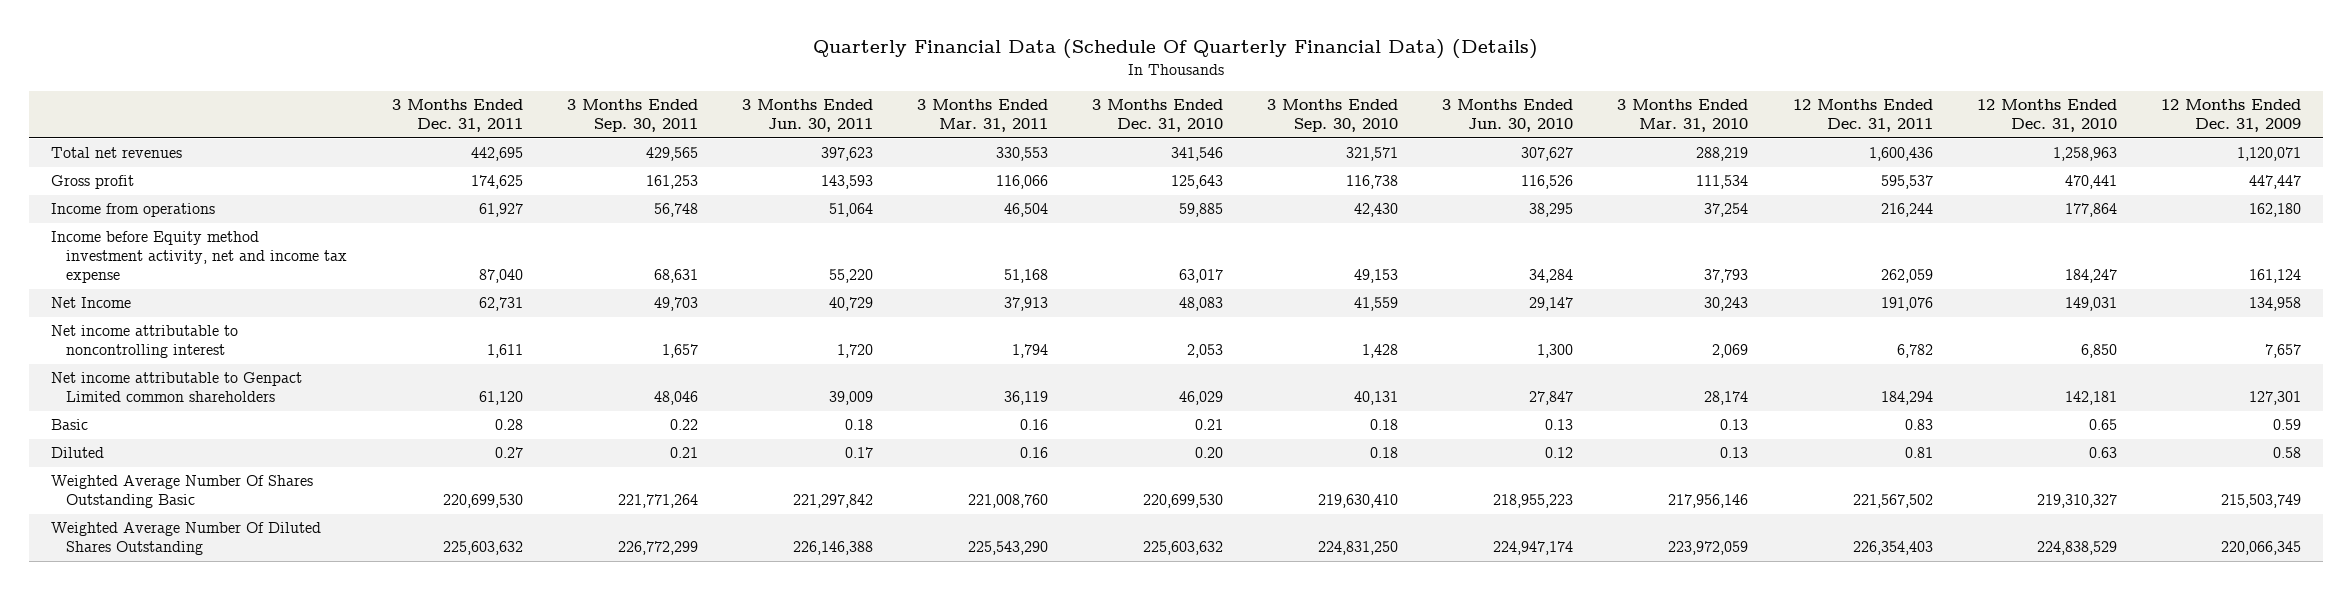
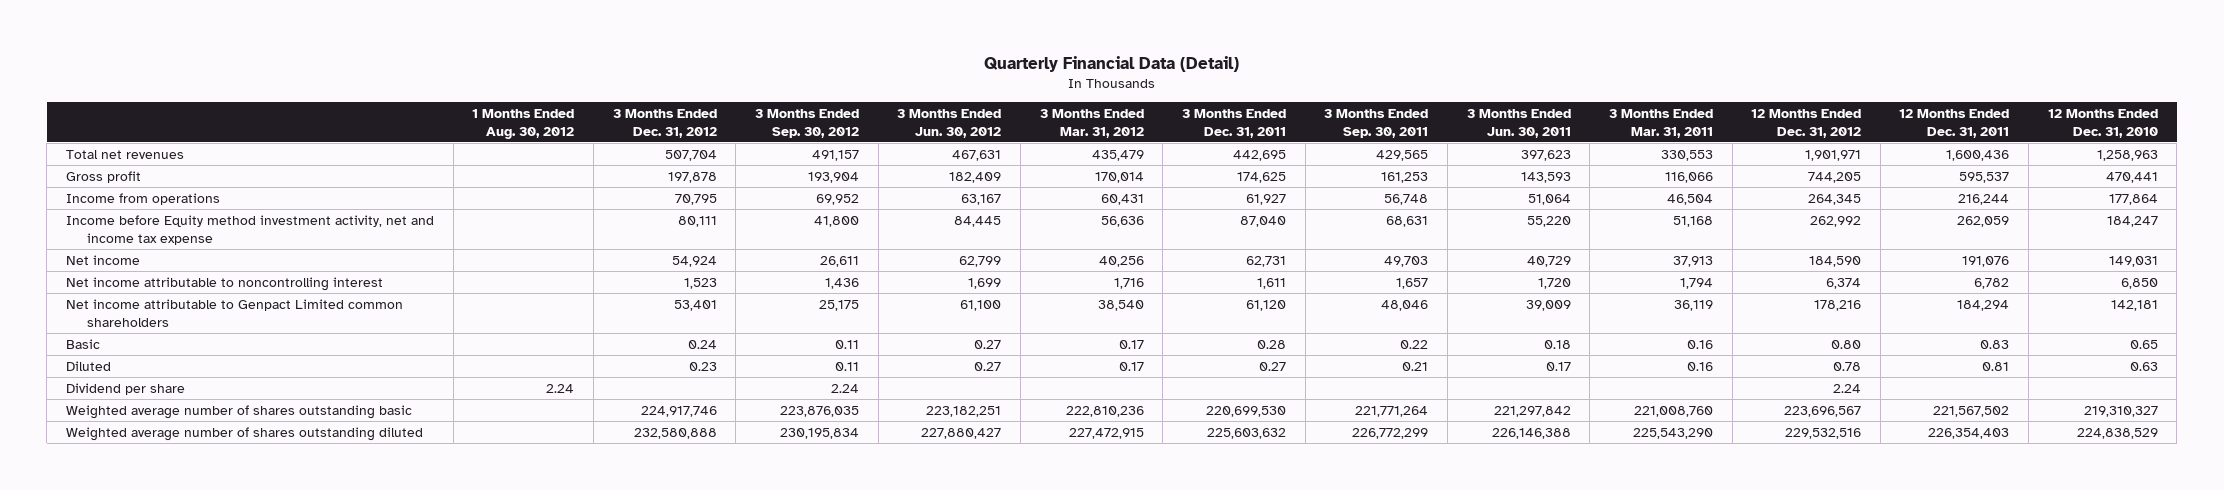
[812,39,1538,60] Quarterly Financial Data (Schedule Of Quarterly Financial Data) (Details) -> [983,55,1239,72] Quarterly Financial Data (Detail)
[1092,99,1224,133] 3 Months Ended Dec. 31, 2010 -> none
[1267,99,1399,133] 3 Months Ended Sep. 30, 2010 -> none
[1442,99,1574,133] 3 Months Ended Jun. 30, 2010 -> none
[1617,99,1749,133] 3 Months Ended Mar. 31, 2010 -> none
[2160,99,2301,133] 12 Months Ended Dec. 31, 2009 -> none
none -> [472,108,575,139] 1 Months Ended Aug. 30, 2012
none -> [612,108,717,138] 3 Months Ended Dec. 31, 2012
none -> [755,108,860,138] 3 Months Ended Sep. 30, 2012
none -> [897,108,1002,138] 3 Months Ended Jun. 30, 2012
none -> [1039,108,1144,138] 3 Months Ended Mar. 31, 2012
none -> [1751,108,1862,138] 12 Months Ended Dec. 31, 2012
[50,297,131,309] Net Income -> [66,254,141,265] Net income
none -> [66,382,186,395] Dividend per share
[50,475,313,509] Weighted Average Number Of Shares Outstanding Basic -> [66,404,413,419] Weighted average number of shares outstanding basic
[50,522,321,556] Weighted Average Number Of Diluted Shares Outstanding -> [66,426,424,441] Weighted average number of shares outstanding diluted

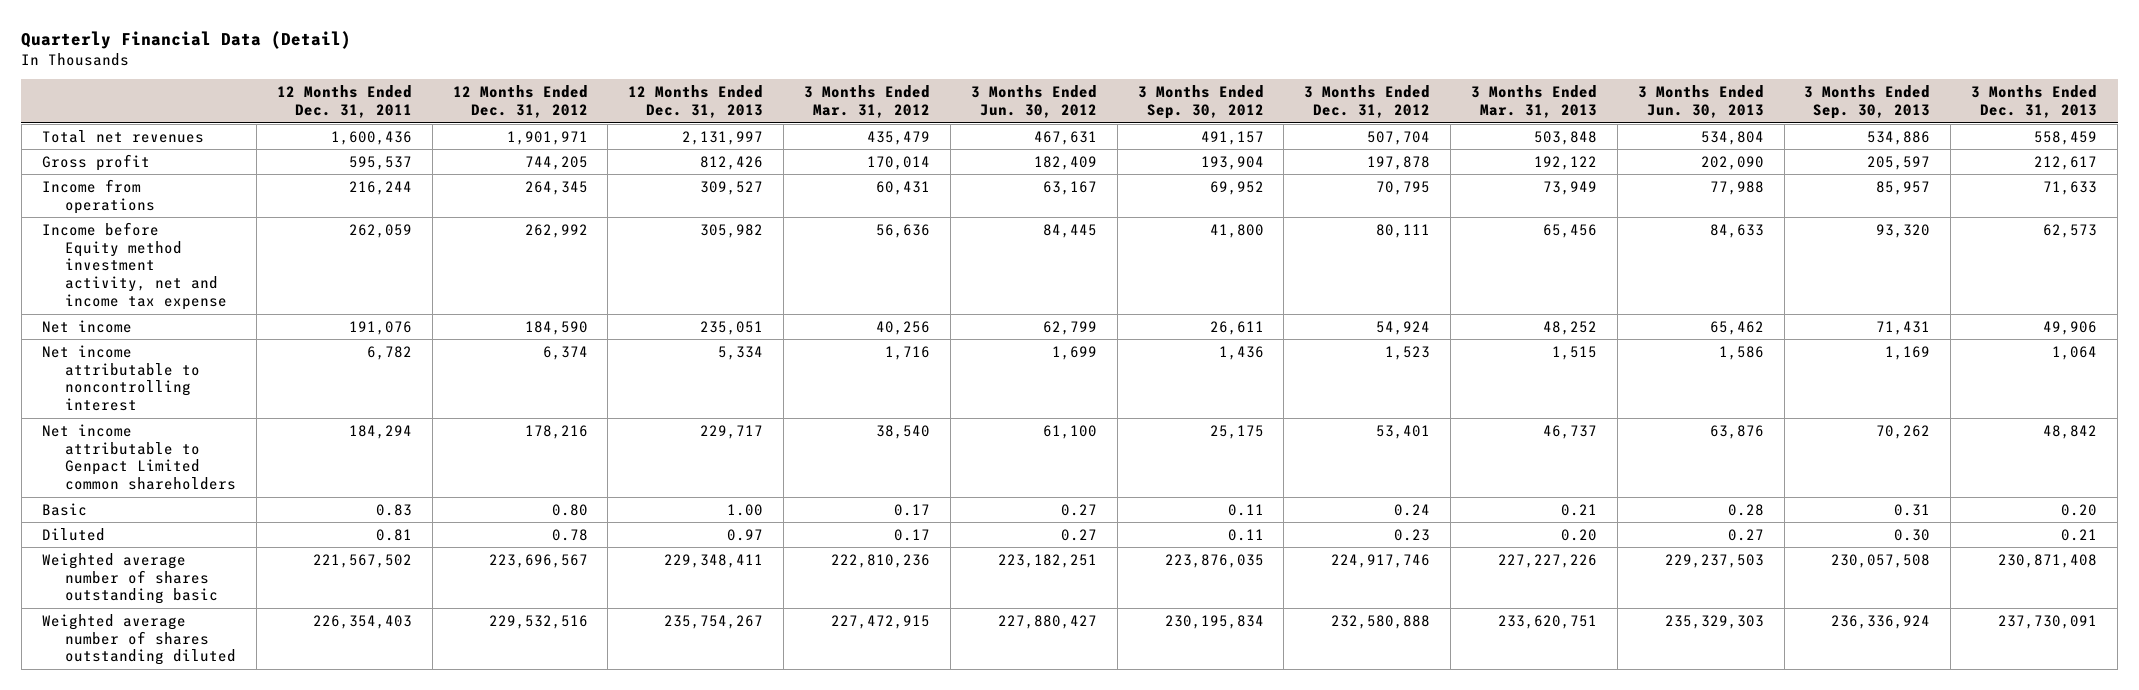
[472,108,575,139] 1 Months Ended Aug. 30, 2012 -> none
[1181,108,1286,138] 3 Months Ended Dec. 31, 2011 -> none
[1324,108,1429,138] 3 Months Ended Sep. 30, 2011 -> none
[1466,108,1571,138] 3 Months Ended Jun. 30, 2011 -> none
[1608,108,1713,138] 3 Months Ended Mar. 31, 2011 -> none
[2047,108,2158,138] 12 Months Ended Dec. 31, 2010 -> none
none -> [628,85,764,119] 12 Months Ended Dec. 31, 2013
none -> [1470,85,1597,119] 3 Months Ended Mar. 31, 2013
none -> [1637,85,1764,119] 3 Months Ended Jun. 30, 2013
none -> [1804,85,1931,120] 3 Months Ended Sep. 30, 2013
none -> [1971,85,2098,119] 3 Months Ended Dec. 31, 2013
[66,382,186,395] Dividend per share -> none

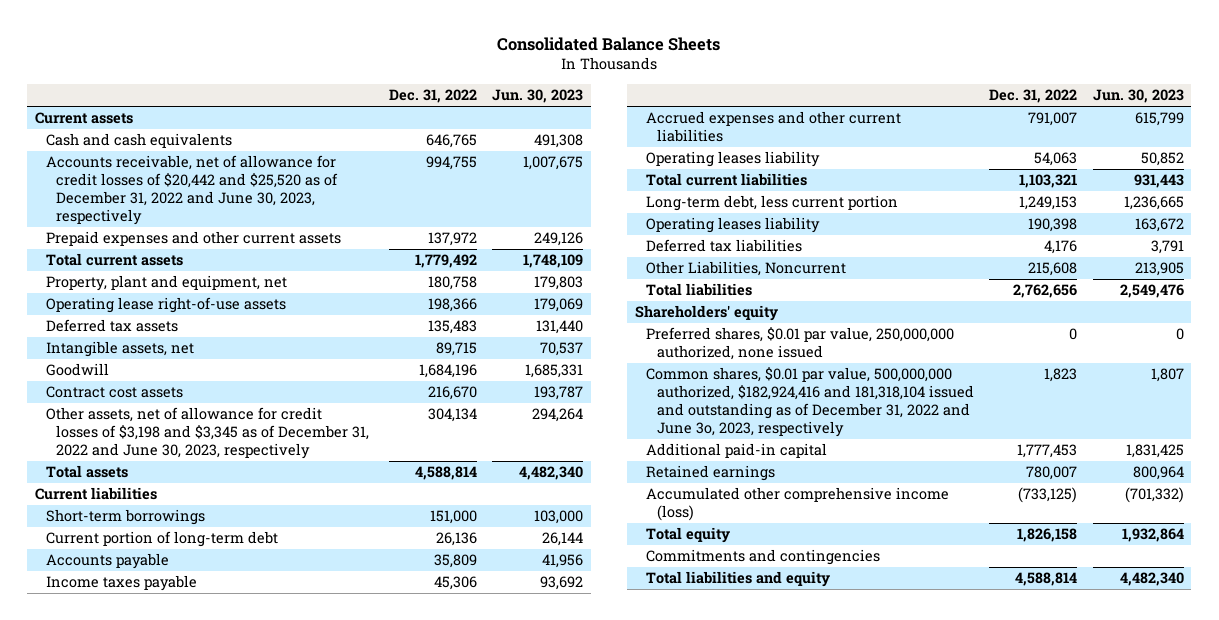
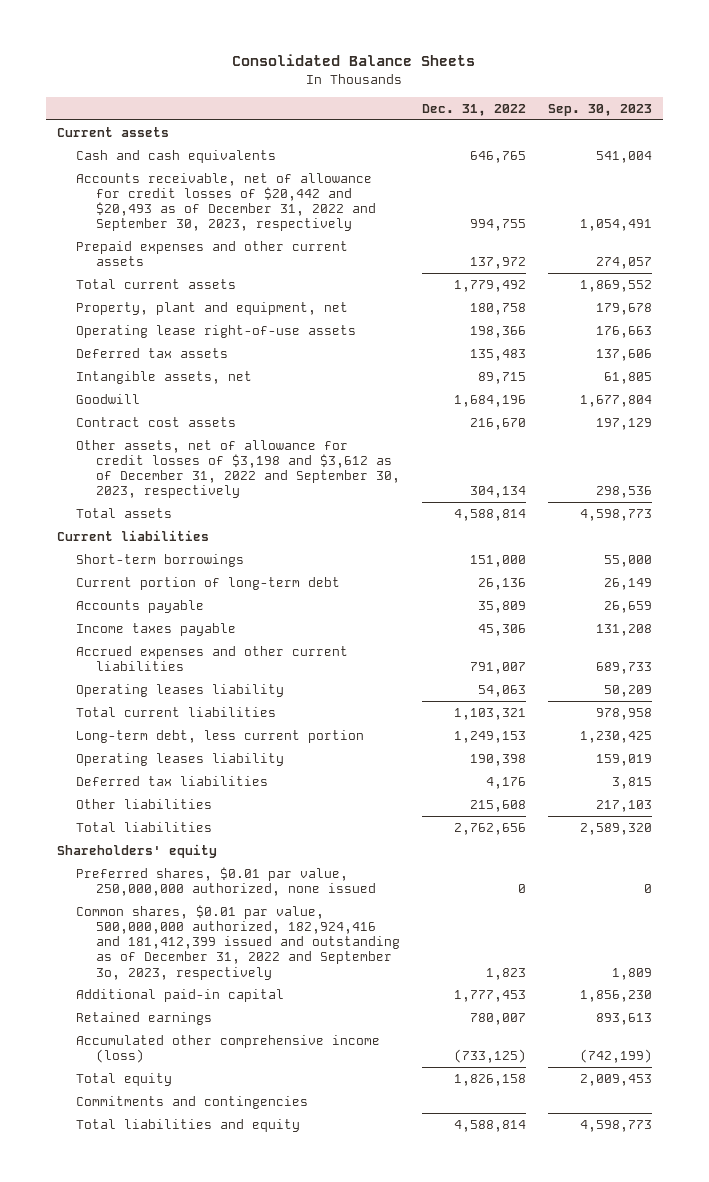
[492,89,584,104] Jun. 30, 2023 -> none
none -> [547,103,652,116] Sep. 30, 2023
[45,155,339,226] Accounts receivable, net of allowance for credit losses of $20,442 and $25,520 as of December 31, 2022 and June 30, 2023, respectively -> [76,172,376,232] Accounts receivable, net of allowance for credit losses of $20,442 and $20,493 as of December 31, 2022 and September 30, 2023, respectively
[45,407,370,460] Other assets, net of allowance for credit losses of $3,198 and $3,345 as of December 31, 2022 and June 30, 2023, respectively -> [76,439,400,499] Other assets, net of allowance for credit losses of $3,198 and $3,612 as of December 31, 2022 and September 30, 2023, respectively
[645,261,846,277] Other Liabilities, Noncurrent -> [76,798,213,809] Other liabilities
[645,367,974,438] Common shares, $0.01 par value, 500,000,000 authorized, $182,924,416 and 181,318,104 issued and outstanding as of December 31, 2022 and June 3o, 2023, respectively -> [76,904,400,980] Common shares, $0.01 par value, 500,000,000 authorized, 182,924,416 and 181,412,399 issued and outstanding as of December 31, 2022 and September 3o, 2023, respectively

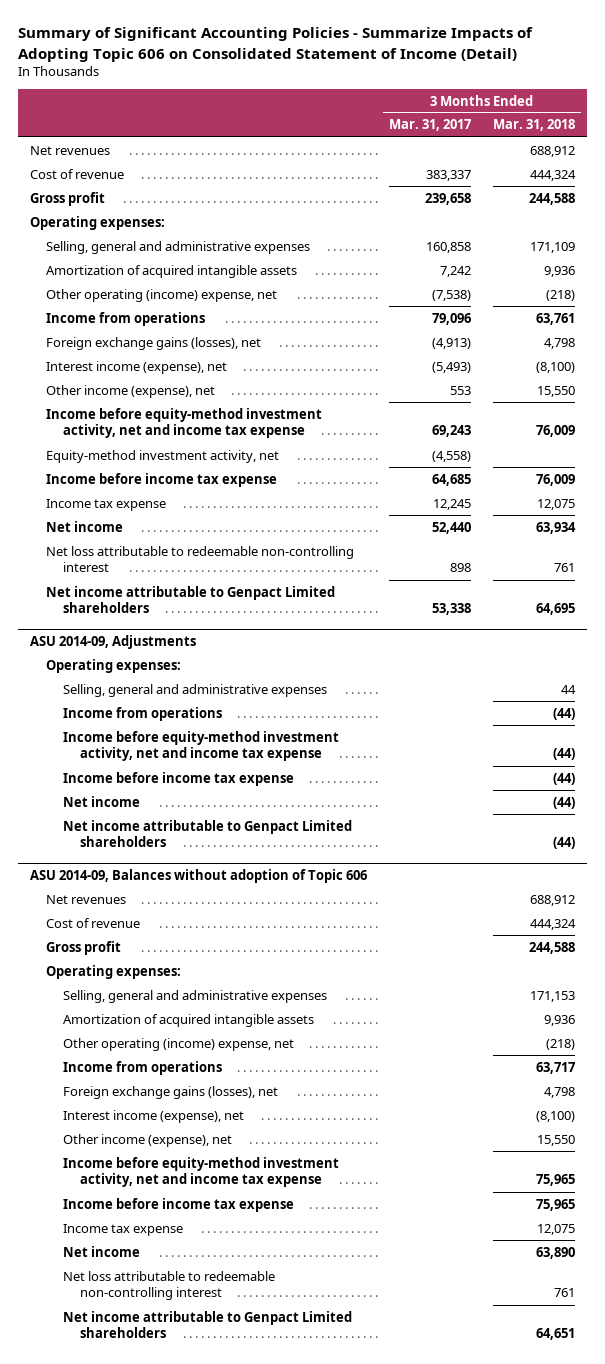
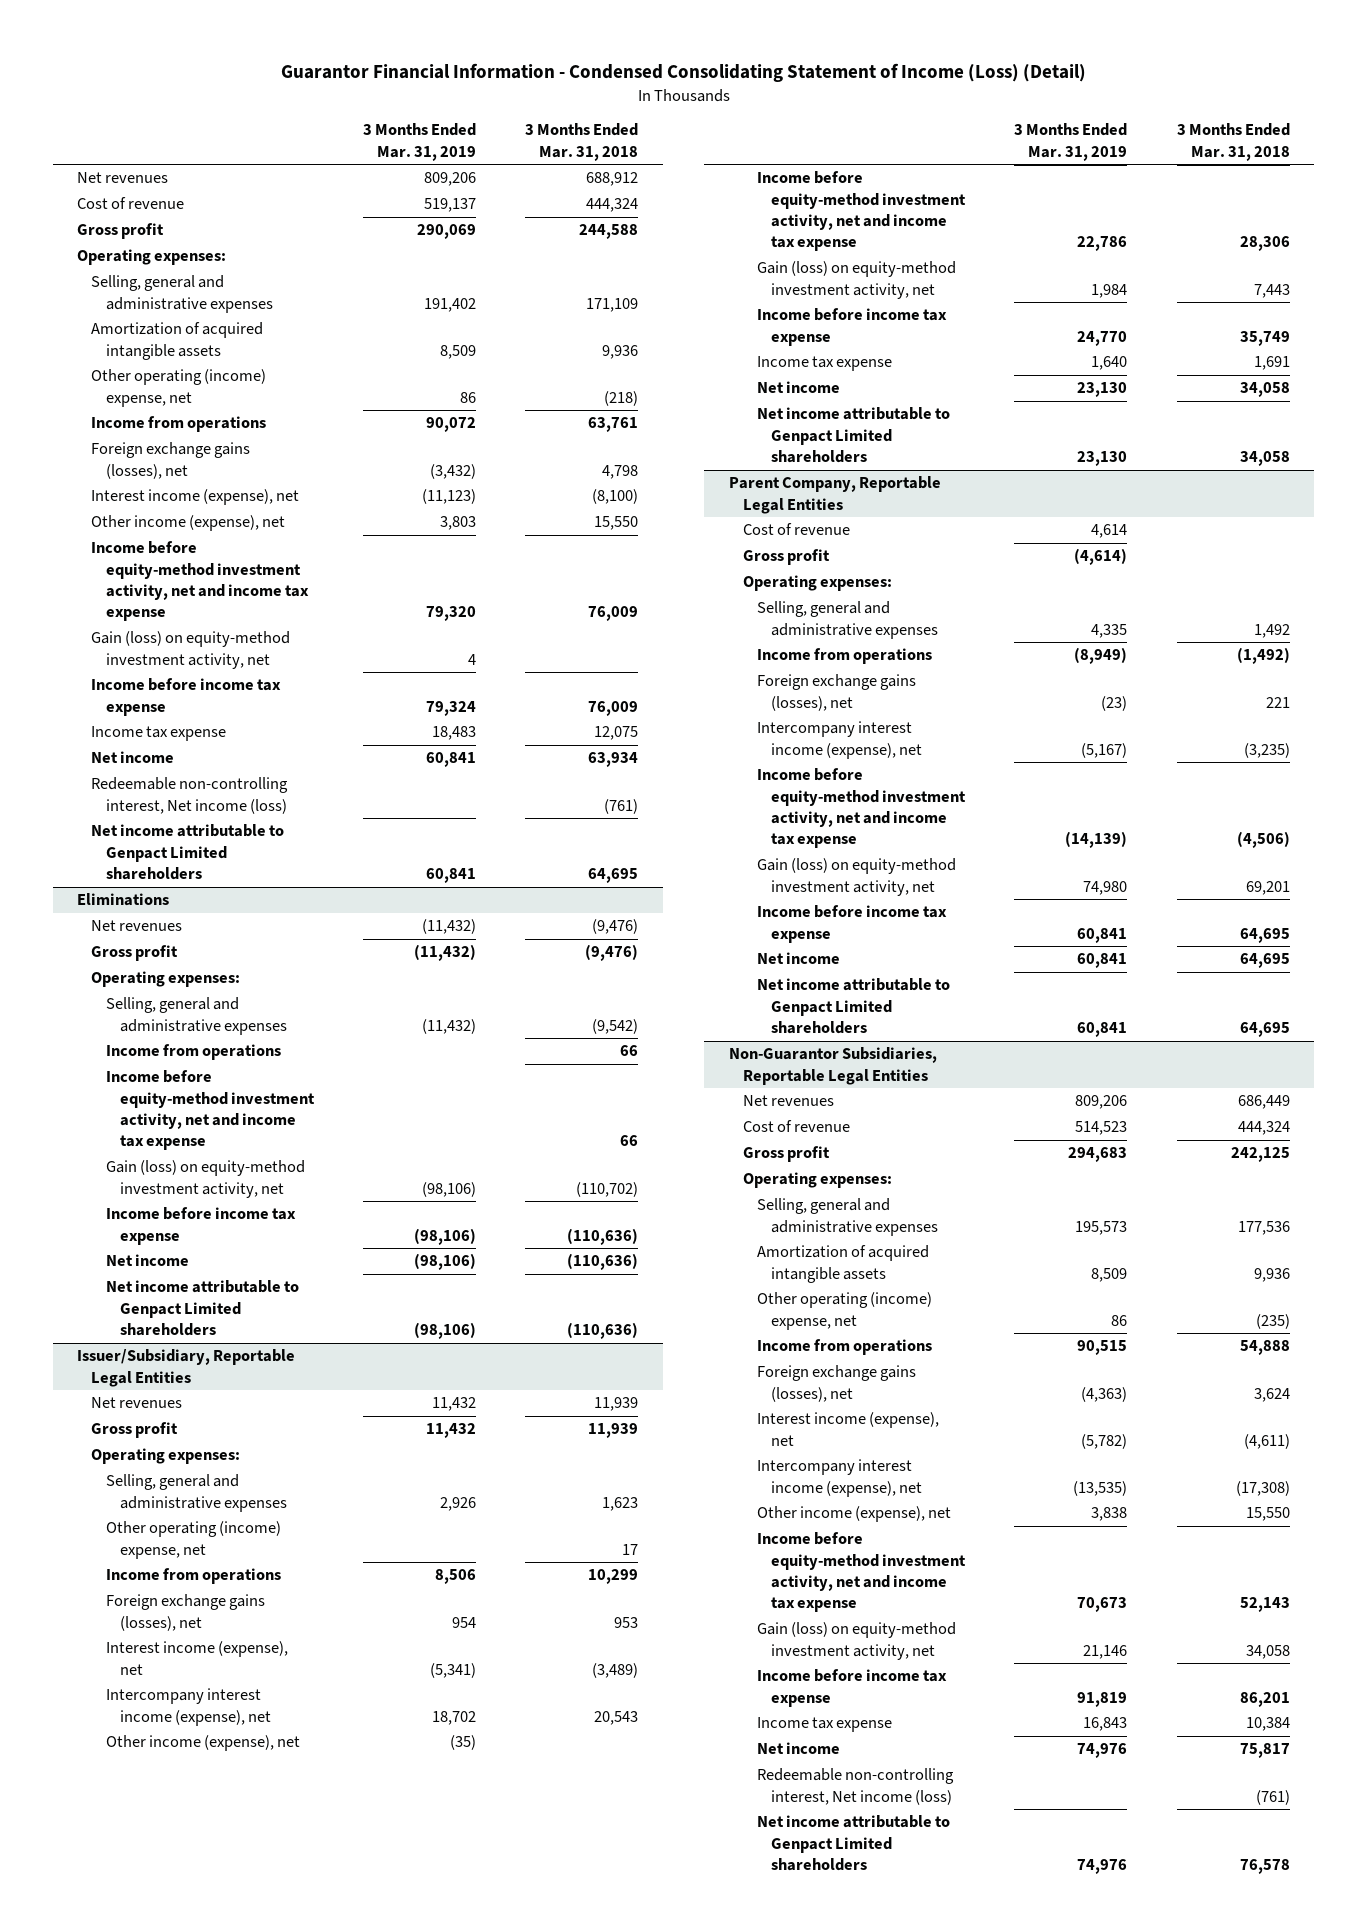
[18,27,534,62] Summary of Significant Accounting Policies - Summarize Impacts of Adopting Topic 606 on Consolidated Statement of Income (Detail) -> [280,63,1086,83] Guarantor Financial Information - Condensed Consolidating Statement of Income (Loss) (Detail)
[389,119,472,132] Mar. 31, 2017 -> none
none -> [363,123,477,161] 3 Months Ended Mar. 31, 2019
[46,449,280,463] Equity-method investment activity, net -> [91,631,291,669] Gain (loss) on equity-method investment activity, net
[46,545,355,573] Net loss attributable to redeemable non-controlling interest -> [91,777,289,814] Redeemable non-controlling interest, Net income (loss)
[554,563,576,573] 761 -> [604,798,639,814] (761)
[29,634,196,649] ASU 2014-09, Adjustments -> none
none -> [77,893,170,907] Eliminations
none -> [91,920,183,932] Net revenues
none -> [91,945,179,962] Gross profit
[29,868,367,883] ASU 2014-09, Balances without adoption of Topic 606 -> none
[561,684,577,694] 44 -> [592,1018,639,1034] (9,542)
[553,707,576,720] (44) -> [620,1045,639,1057] 66
[553,748,576,761] (44) -> [620,1135,639,1147] 66
none -> [105,1160,305,1198] Gain (loss) on equity-method investment activity, net
[553,772,576,785] (44) -> [567,1227,639,1245] (110,636)
[553,796,576,809] (44) -> [567,1253,639,1271] (110,636)
[553,837,576,850] (44) -> [567,1322,639,1340] (110,636)
none -> [77,1349,296,1387] Issuer/Subsidiary, Reportable Legal Entities
[530,894,576,906] 688,912 -> [594,1397,639,1412] 11,939
none -> [91,1422,179,1439] Gross profit
none -> [91,1448,241,1465] Operating expenses:
none -> [105,1474,287,1512] Selling, general and administrative expenses
none -> [105,1521,281,1559] Other operating (income) expense, net
none -> [105,1568,281,1585] Income from operations
none -> [105,1594,265,1631] Foreign exchange gains (losses), net
none -> [105,1641,288,1675] Interest income (expense), net
none -> [105,1688,271,1726] Intercompany interest income (expense), net
none -> [105,1735,300,1752] Other income (expense), net
none -> [757,171,967,252] Income before equity-method investment activity, net and income tax expense
none -> [757,261,957,299] Gain (loss) on equity-method investment activity, net
none -> [757,308,948,346] Income before income tax expense
none -> [757,356,893,372] Income tax expense
none -> [757,381,841,394] Net income
none -> [757,407,951,464] Net income attributable to Genpact Limited shareholders
none -> [728,476,941,514] Parent Company, Reportable Legal Entities
none -> [742,523,850,536] Cost of revenue
none -> [742,549,830,566] Gross profit
none -> [742,575,892,592] Operating expenses:
none -> [757,601,939,639] Selling, general and administrative expenses
none -> [757,648,933,665] Income from operations
none -> [757,674,917,711] Foreign exchange gains (losses), net
none -> [757,721,923,759] Intercompany interest income (expense), net
none -> [757,768,967,849] Income before equity-method investment activity, net and income tax expense
none -> [757,858,957,896] Gain (loss) on equity-method investment activity, net
none -> [757,905,948,943] Income before income tax expense
none -> [757,952,841,965] Net income
none -> [757,978,951,1035] Net income attributable to Genpact Limited shareholders
none -> [728,1047,937,1085] Non-Guarantor Subsidiaries, Reportable Legal Entities
none -> [742,1095,834,1107] Net revenues
[529,941,576,954] 244,588 -> [1230,1147,1290,1163] 242,125
[530,990,576,1002] 171,153 -> [1237,1220,1290,1235] 177,536
[546,1038,576,1050] (218) -> [1255,1313,1290,1329] (235)
[536,1061,576,1074] 63,717 -> [1239,1340,1290,1356] 54,888
[544,1086,576,1098] 4,798 -> [1253,1387,1290,1402] 3,624
[536,1110,576,1122] (8,100) -> [1243,1433,1290,1449] (4,611)
none -> [757,1459,923,1497] Intercompany interest income (expense), net
[536,1174,576,1187] 75,965 -> [1239,1597,1290,1613] 52,143
none -> [757,1622,957,1660] Gain (loss) on equity-method investment activity, net
[536,1198,576,1211] 75,965 -> [1239,1691,1290,1707] 86,201
[537,1223,576,1235] 12,075 -> [1245,1717,1290,1732] 10,384
[536,1246,576,1259] 63,890 -> [1239,1743,1290,1759] 75,817
[63,1270,276,1301] Net loss attributable to redeemable non-controlling interest -> [757,1768,955,1805] Redeemable non-controlling interest, Net income (loss)
[554,1288,576,1298] 761 -> [1255,1789,1290,1805] (761)
[536,1328,576,1341] 64,651 -> [1239,1859,1290,1875] 76,578

